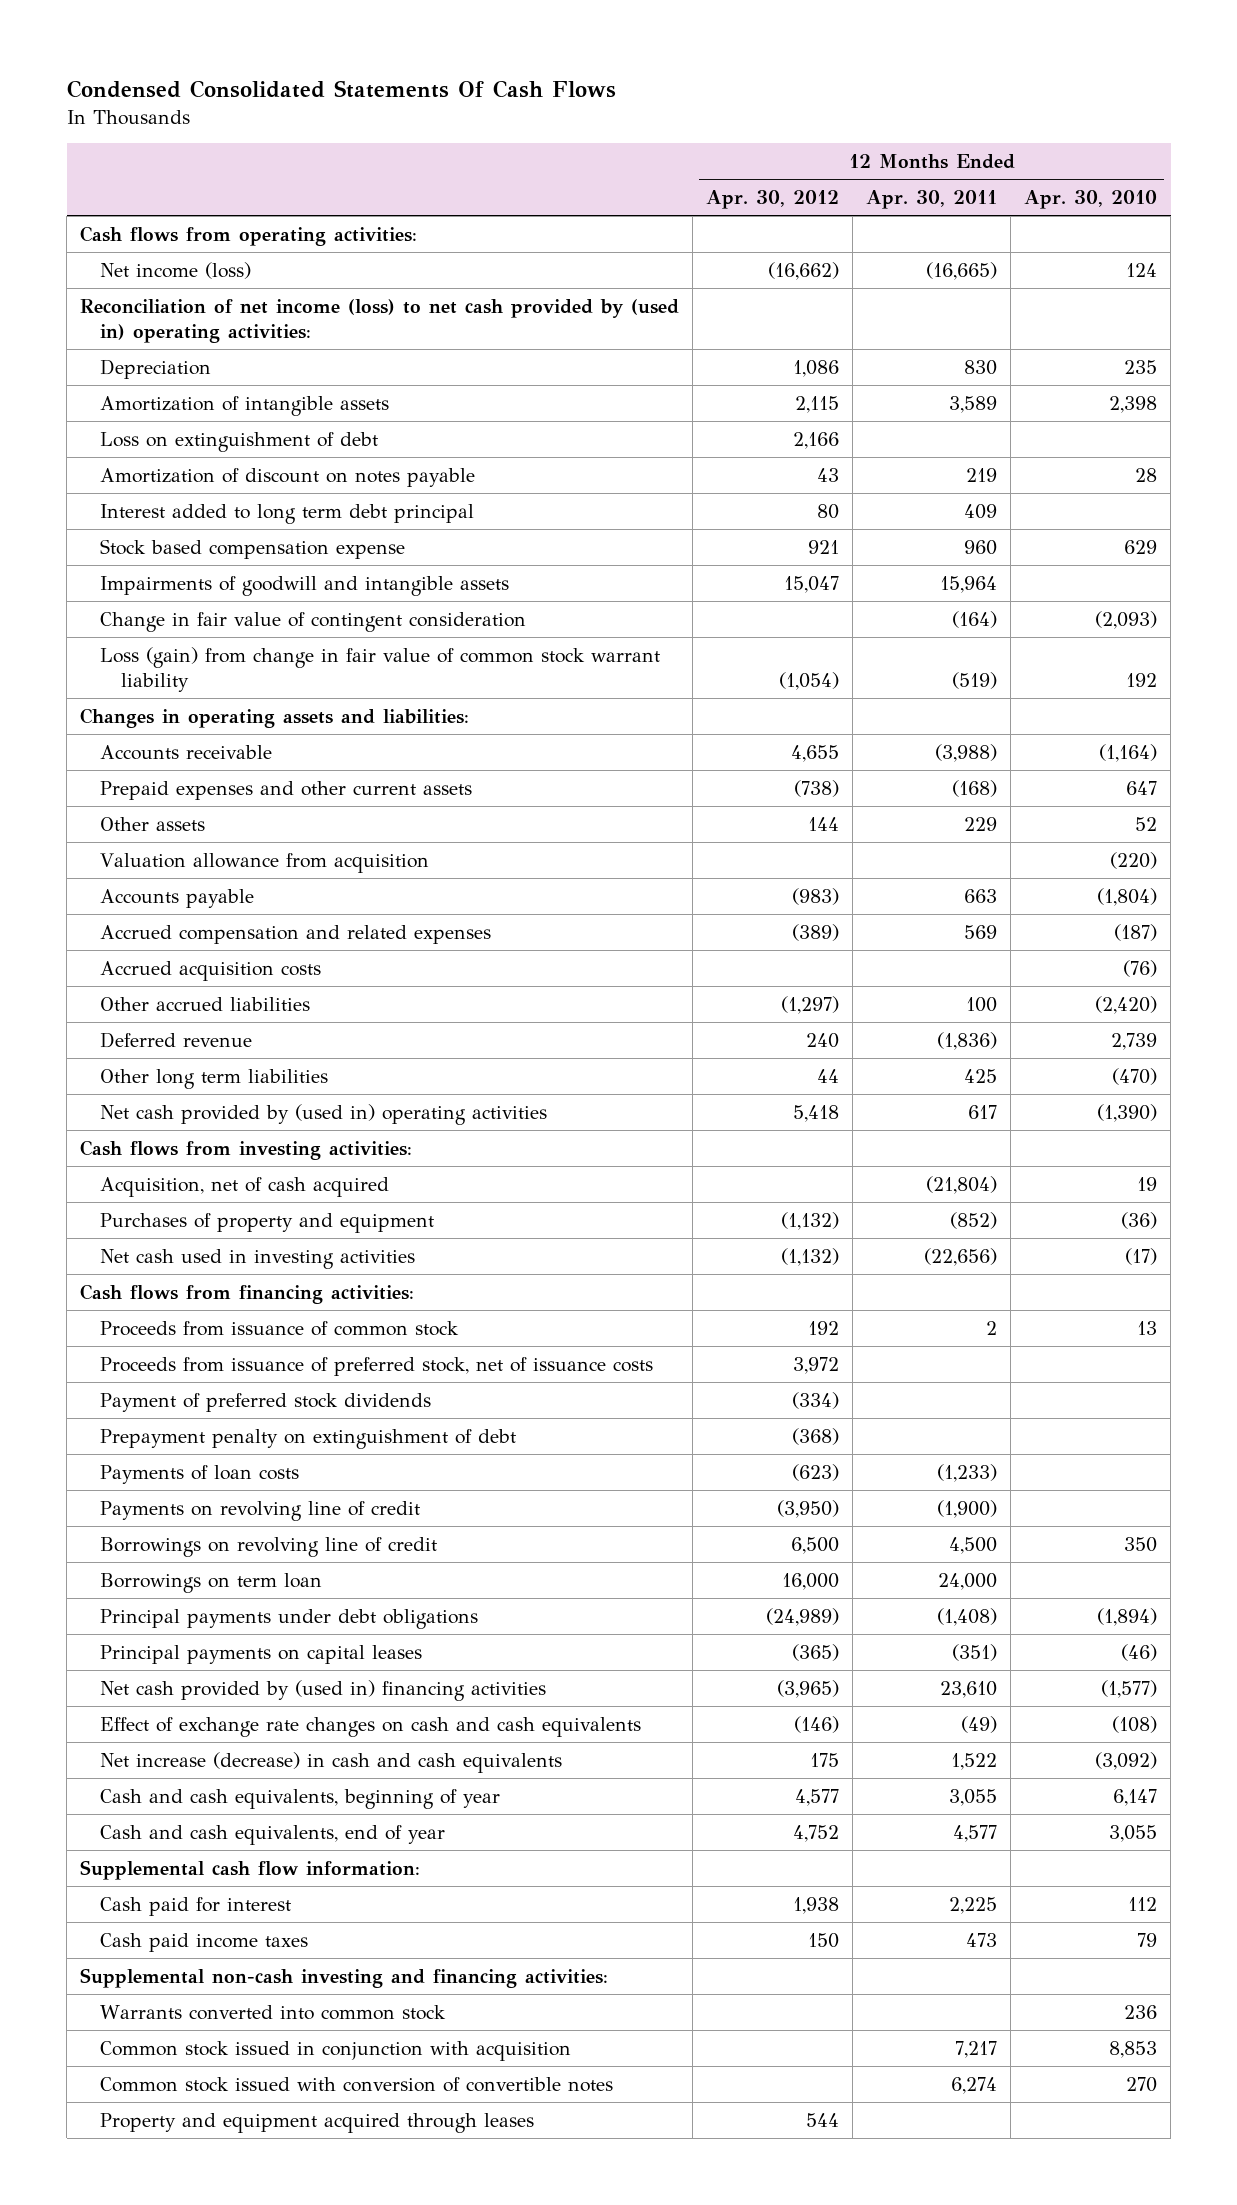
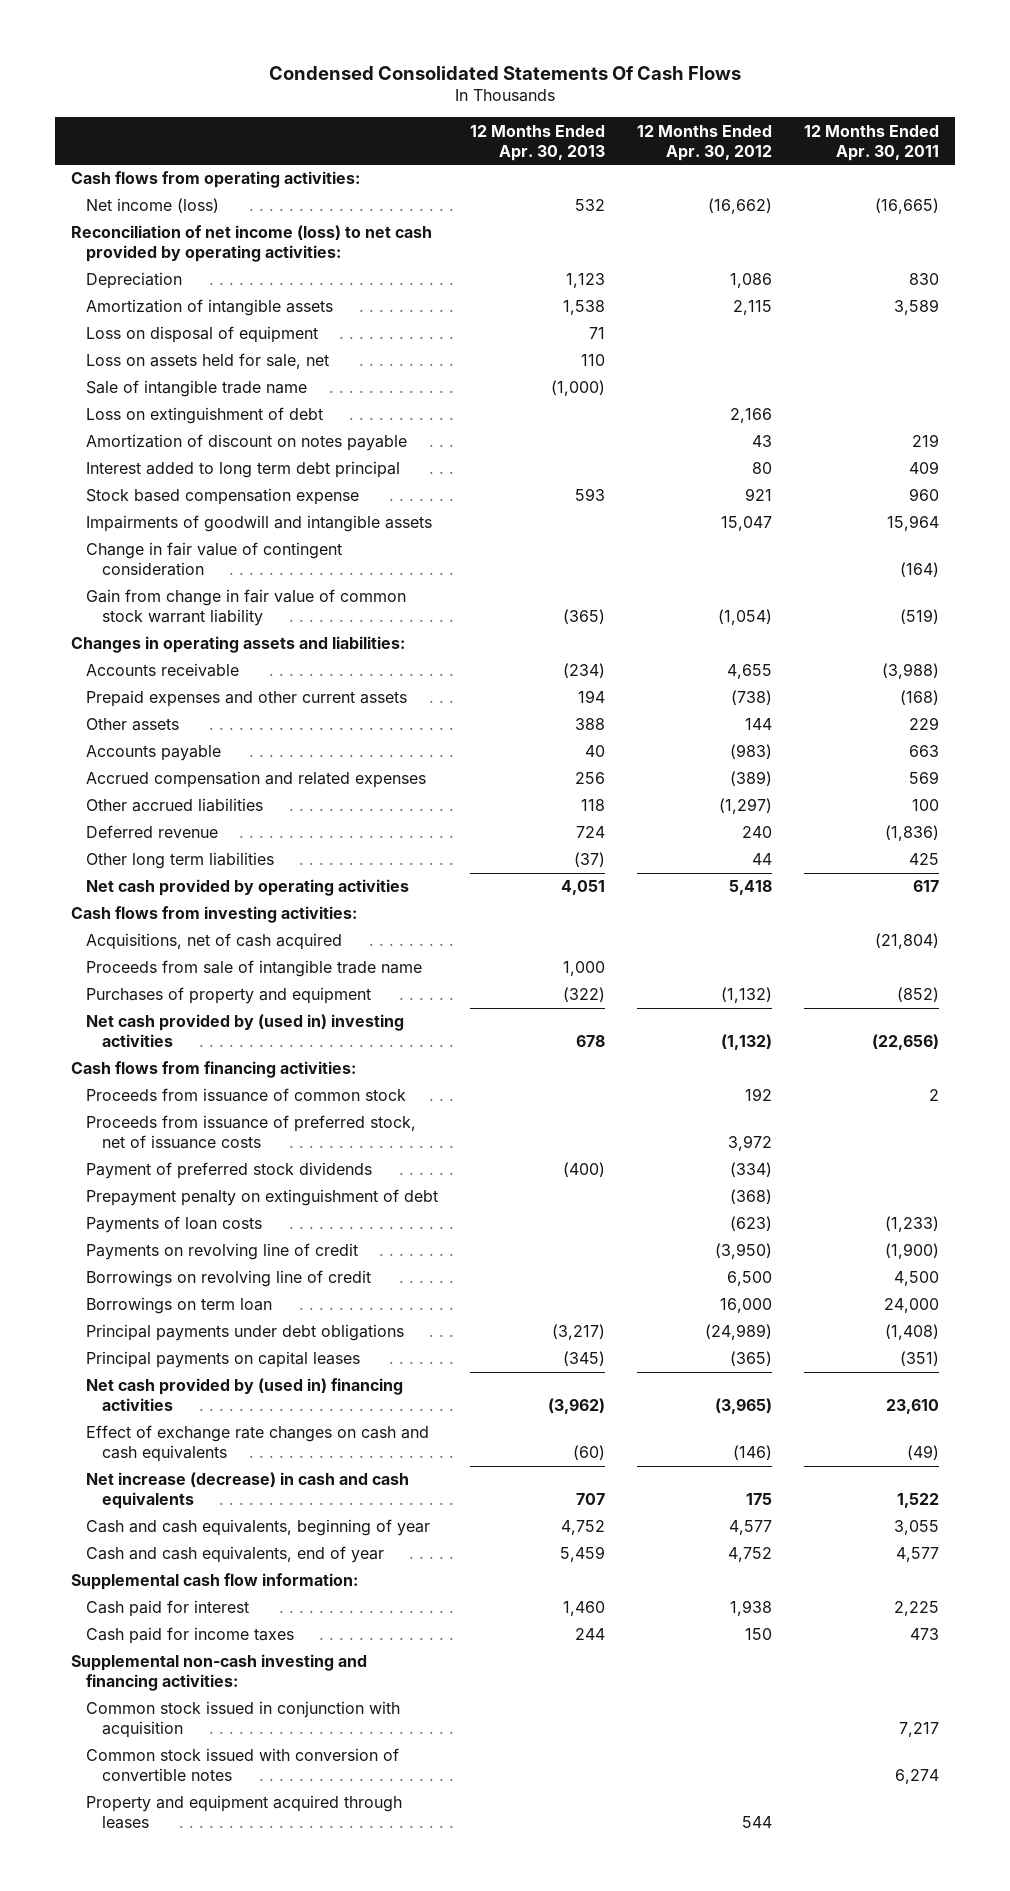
[1024,189,1158,209] Apr. 30, 2010 -> none
none -> [470,124,606,161] 12 Months Ended Apr. 30, 2013
[80,298,680,343] Reconciliation of net income (loss) to net cash provided by (used in) operating activities: -> [70,225,432,263] Reconciliation of net income (loss) to net cash provided by operating activities:
none -> [86,326,319,344] Loss on disposal of equipment
none -> [86,353,330,370] Loss on assets held for sale, net
none -> [86,380,308,398] Sale of intangible trade name
[100,646,661,692] Loss (gain) from change in fair value of common stock warrant liability -> [86,589,407,627] Gain from change in fair value of common stock warrant liability
[100,852,430,873] Valuation allowance from acquisition -> none
[100,960,322,981] Accrued acquisition costs -> none
[100,1103,548,1125] Net cash provided by (used in) operating activities -> [86,879,410,897] Net cash provided by operating activities
[100,1176,390,1197] Acquisition, net of cash acquired -> [86,933,343,951] Acquisitions, net of cash acquired
none -> [86,960,423,978] Proceeds from sale of intangible trade name
[100,1248,416,1269] Net cash used in investing activities -> [86,1014,405,1048] Net cash provided by (used in) investing activities
[100,1932,309,1952] Cash paid income taxes -> [86,1627,295,1645] Cash paid for income taxes
[100,2004,447,2020] Warrants converted into common stock -> none

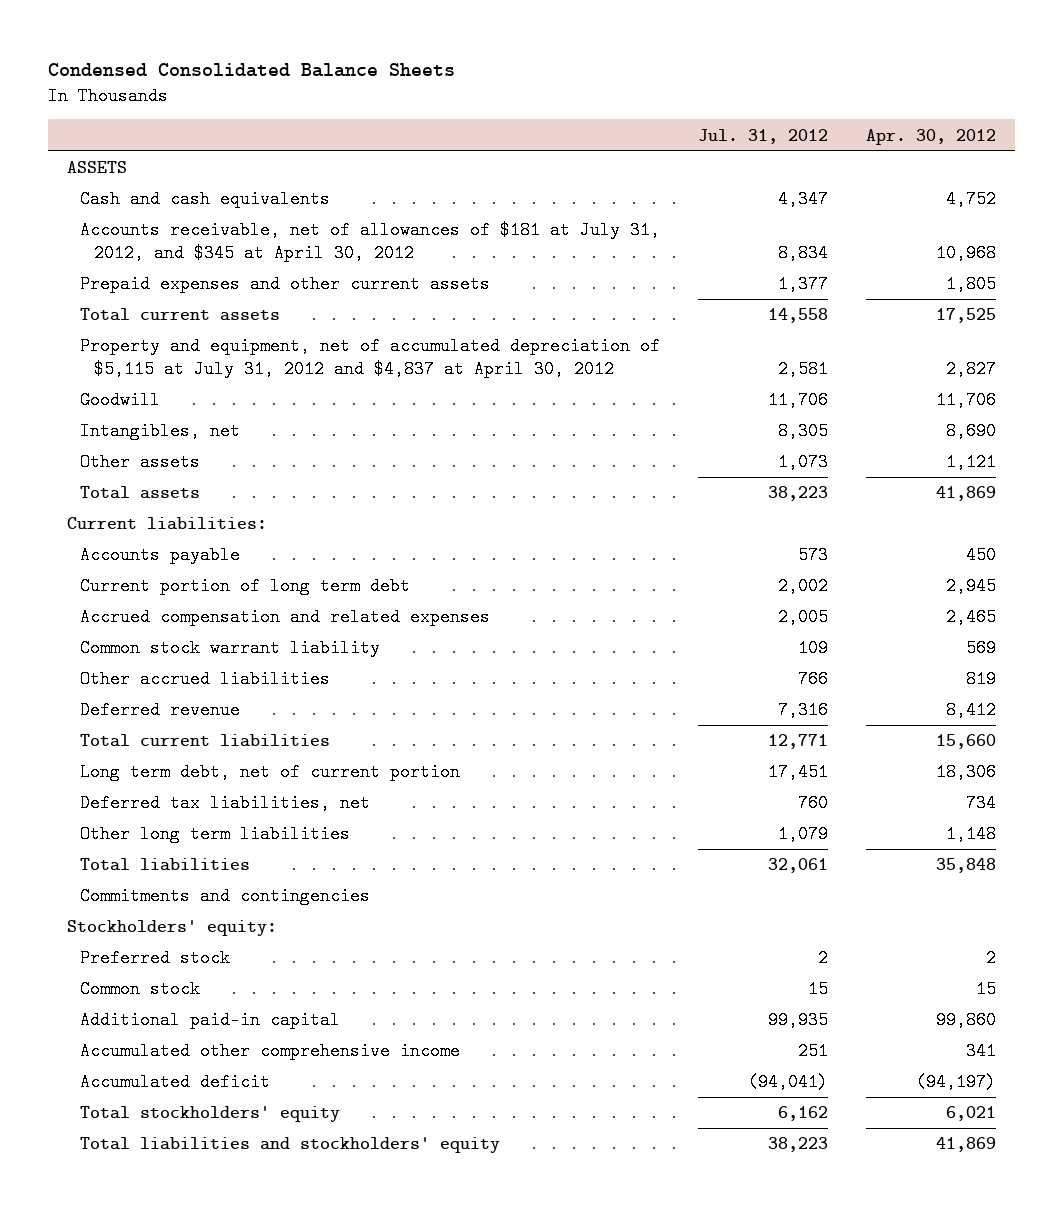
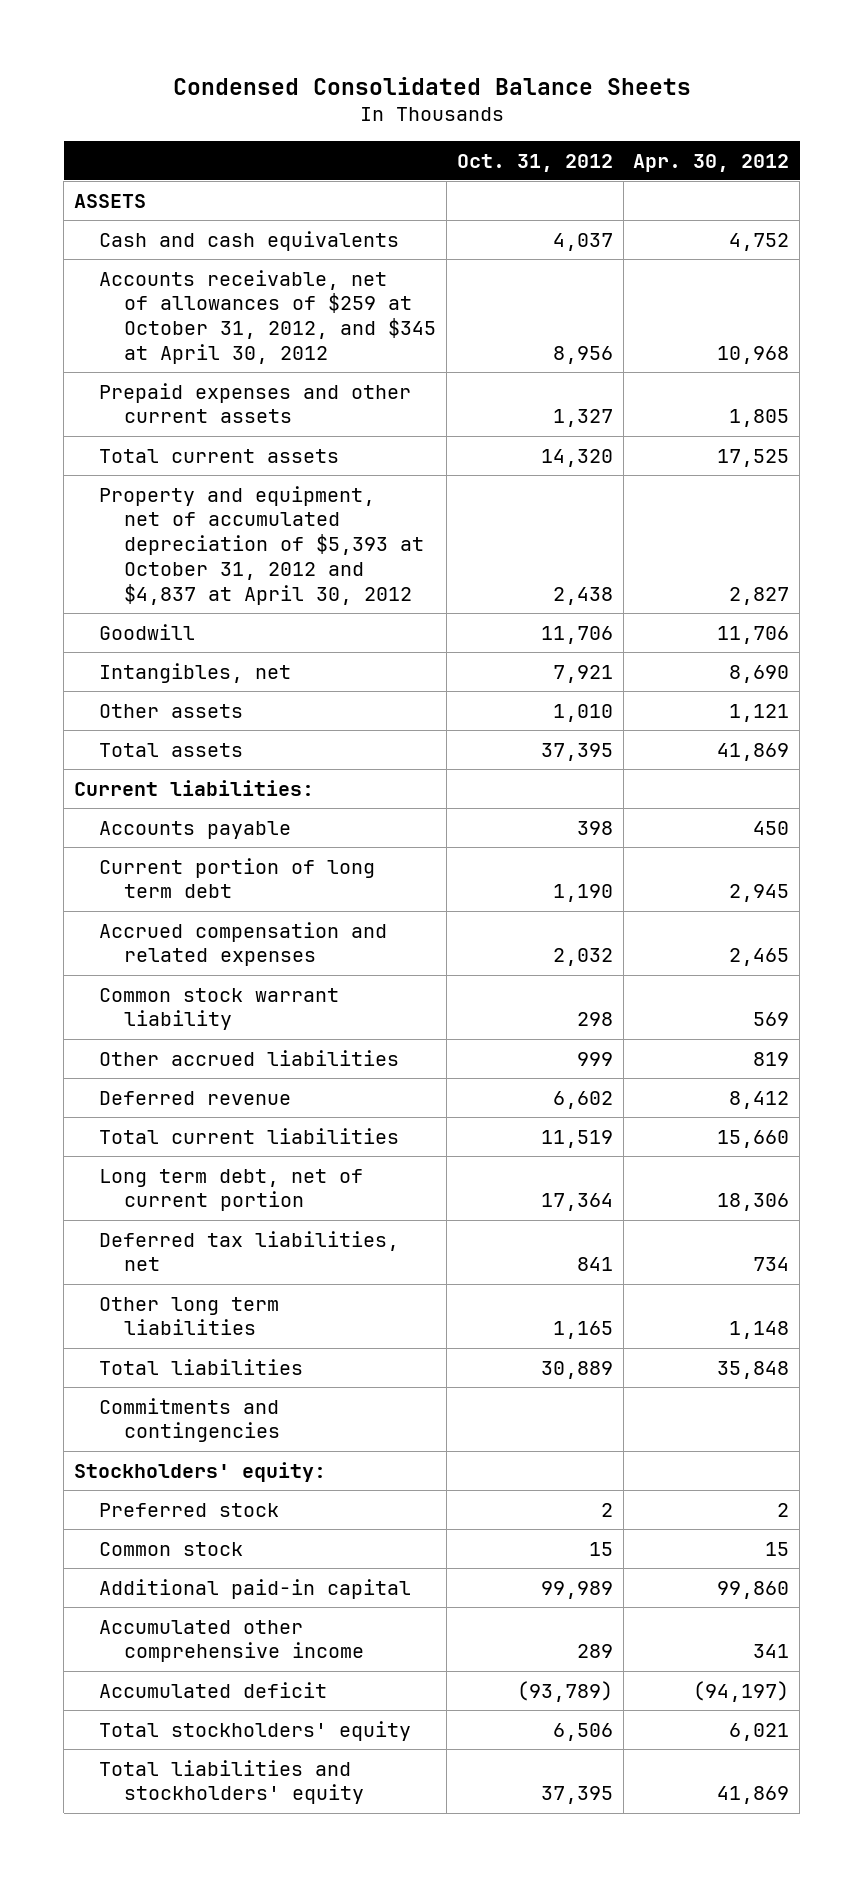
[698,128,829,144] Jul. 31, 2012 -> none
none -> [456,153,613,172] Oct. 31, 2012
[80,221,661,262] Accounts receivable, net of allowances of $181 at July 31, 2012, and $345 at April 30, 2012 -> [99,269,437,365] Accounts receivable, net of allowances of $259 at October 31, 2012, and $345 at April 30, 2012
[80,337,661,378] Property and equipment, net of accumulated depreciation of $5,115 at July 31, 2012 and $4,837 at April 30, 2012 -> [99,485,425,606] Property and equipment, net of accumulated depreciation of $5,393 at October 31, 2012 and $4,837 at April 30, 2012

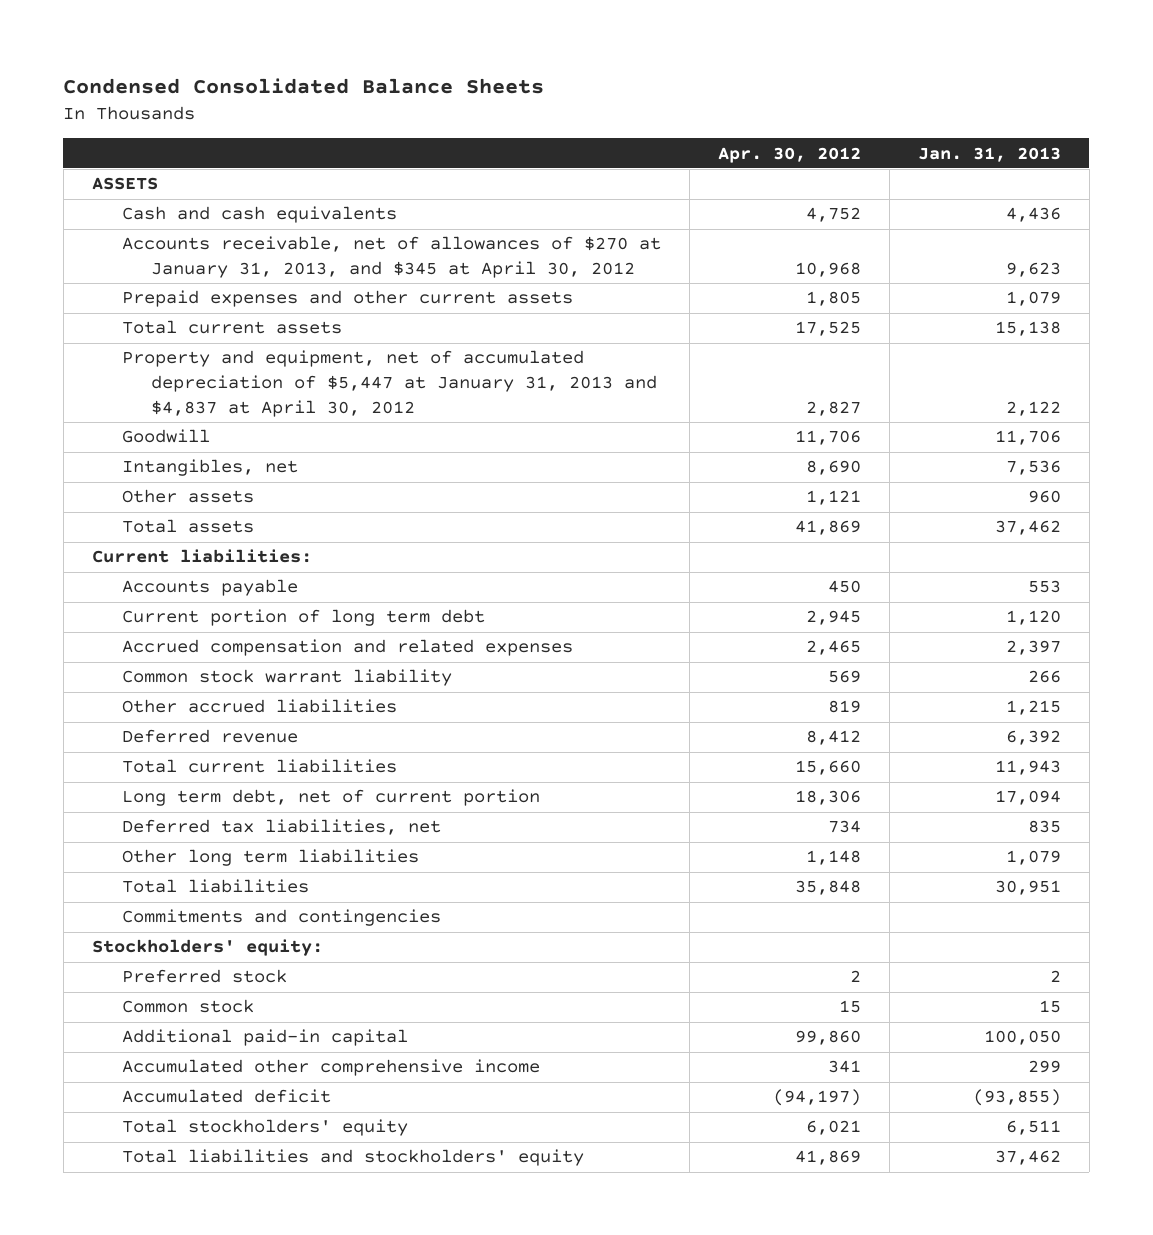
[456,153,613,172] Oct. 31, 2012 -> none
none -> [917,146,1061,162] Jan. 31, 2013
[99,269,437,365] Accounts receivable, net of allowances of $259 at October 31, 2012, and $345 at April 30, 2012 -> [121,236,661,279] Accounts receivable, net of allowances of $270 at January 31, 2013, and $345 at April 30, 2012
[99,485,425,606] Property and equipment, net of accumulated depreciation of $5,393 at October 31, 2012 and $4,837 at April 30, 2012 -> [121,350,658,417] Property and equipment, net of accumulated depreciation of $5,447 at January 31, 2013 and $4,837 at April 30, 2012

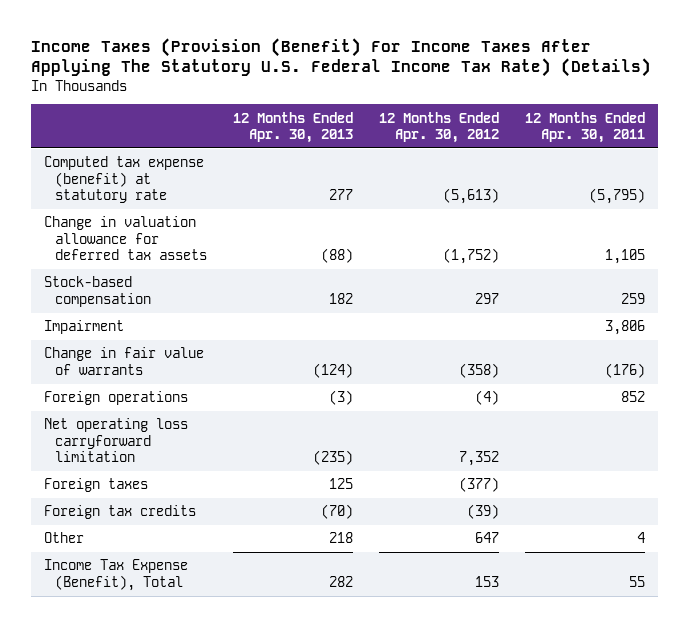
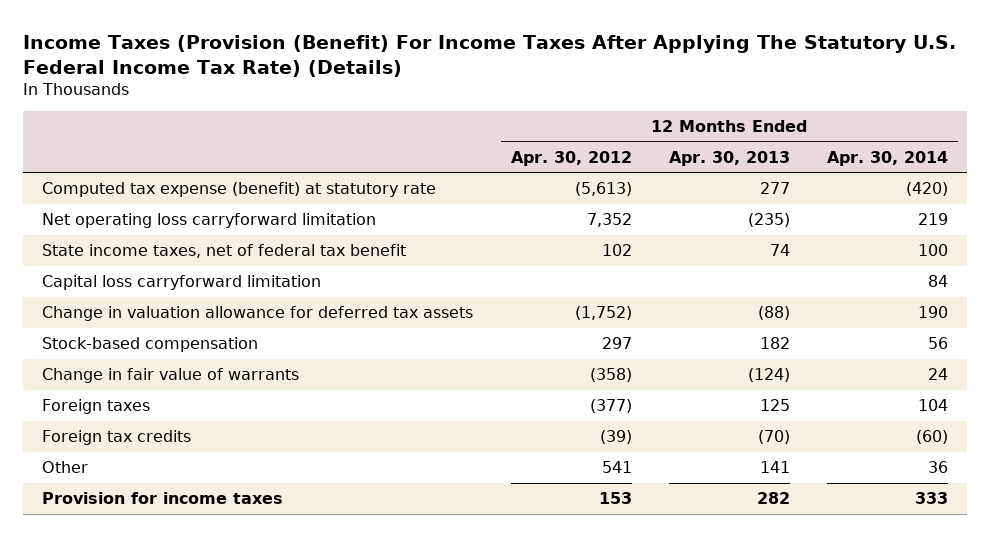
[525,111,646,143] 12 Months Ended Apr. 30, 2011 -> none
none -> [827,150,949,166] Apr. 30, 2014
[43,418,188,463] Net operating loss carryforward limitation -> [42,213,377,229] Net operating loss carryforward limitation
none -> [42,244,407,259] State income taxes, net of federal tax benefit
none -> [42,275,322,291] Capital loss carryforward limitation
[43,320,124,335] Impairment -> none
[43,391,188,406] Foreign operations -> none
[329,532,354,544] 218 -> [759,461,790,474] 141
[475,532,500,544] 647 -> [601,461,632,474] 541
[43,559,188,591] Income Tax Expense (Benefit), Total -> [42,492,284,505] Provision for income taxes

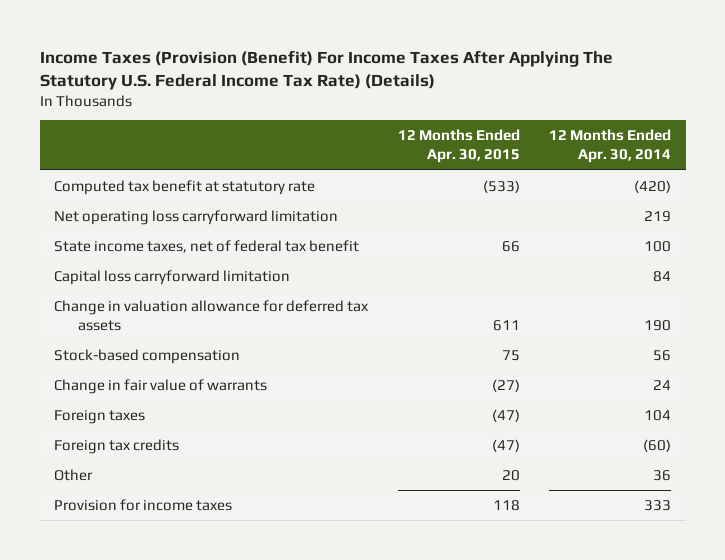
[510,150,632,166] Apr. 30, 2012 -> none
[668,150,790,166] Apr. 30, 2013 -> none
none -> [397,129,520,164] 12 Months Ended Apr. 30, 2015
[42,182,437,198] Computed tax expense (benefit) at statutory rate -> [54,179,316,195] Computed tax benefit at statutory rate

